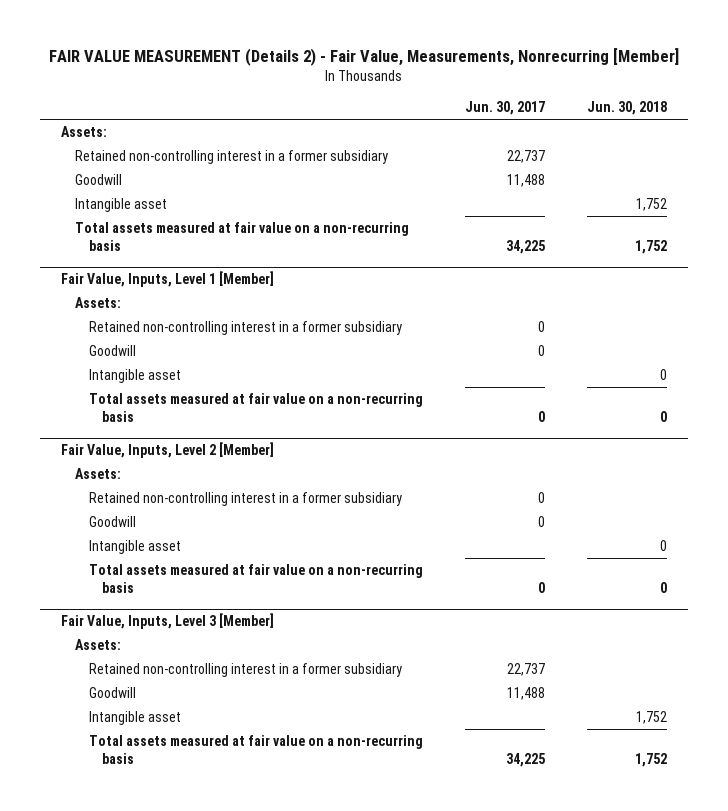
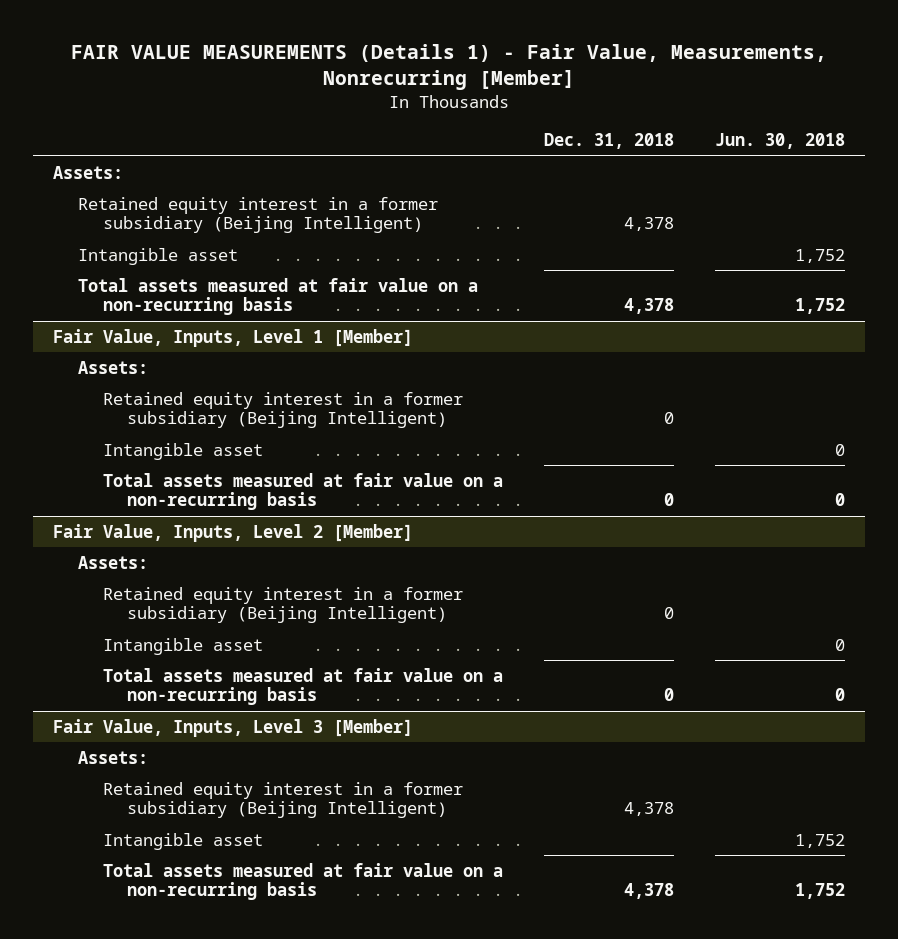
[48,48,679,67] FAIR VALUE MEASUREMENT (Details 2) - Fair Value, Measurements, Nonrecurring [Member] -> [71,43,828,91] FAIR VALUE MEASUREMENTS (Details 1) - Fair Value, Measurements, Nonrecurring [Member]
[464,101,545,116] Jun. 30, 2017 -> none
none -> [543,133,674,150] Dec. 31, 2018
[74,173,122,185] Goodwill -> none
[74,149,388,164] Retained non-controlling interest in a former subsidiary -> [78,196,439,234] Retained equity interest in a former subsidiary (Beijing Intelligent)
[88,344,136,356] Goodwill -> none
[88,320,402,335] Retained non-controlling interest in a former subsidiary -> [102,391,463,429] Retained equity interest in a former subsidiary (Beijing Intelligent)
[88,515,136,527] Goodwill -> none
[88,491,402,506] Retained non-controlling interest in a former subsidiary -> [102,586,463,624] Retained equity interest in a former subsidiary (Beijing Intelligent)
[88,686,136,698] Goodwill -> none
[88,662,402,677] Retained non-controlling interest in a former subsidiary -> [102,781,463,819] Retained equity interest in a former subsidiary (Beijing Intelligent)

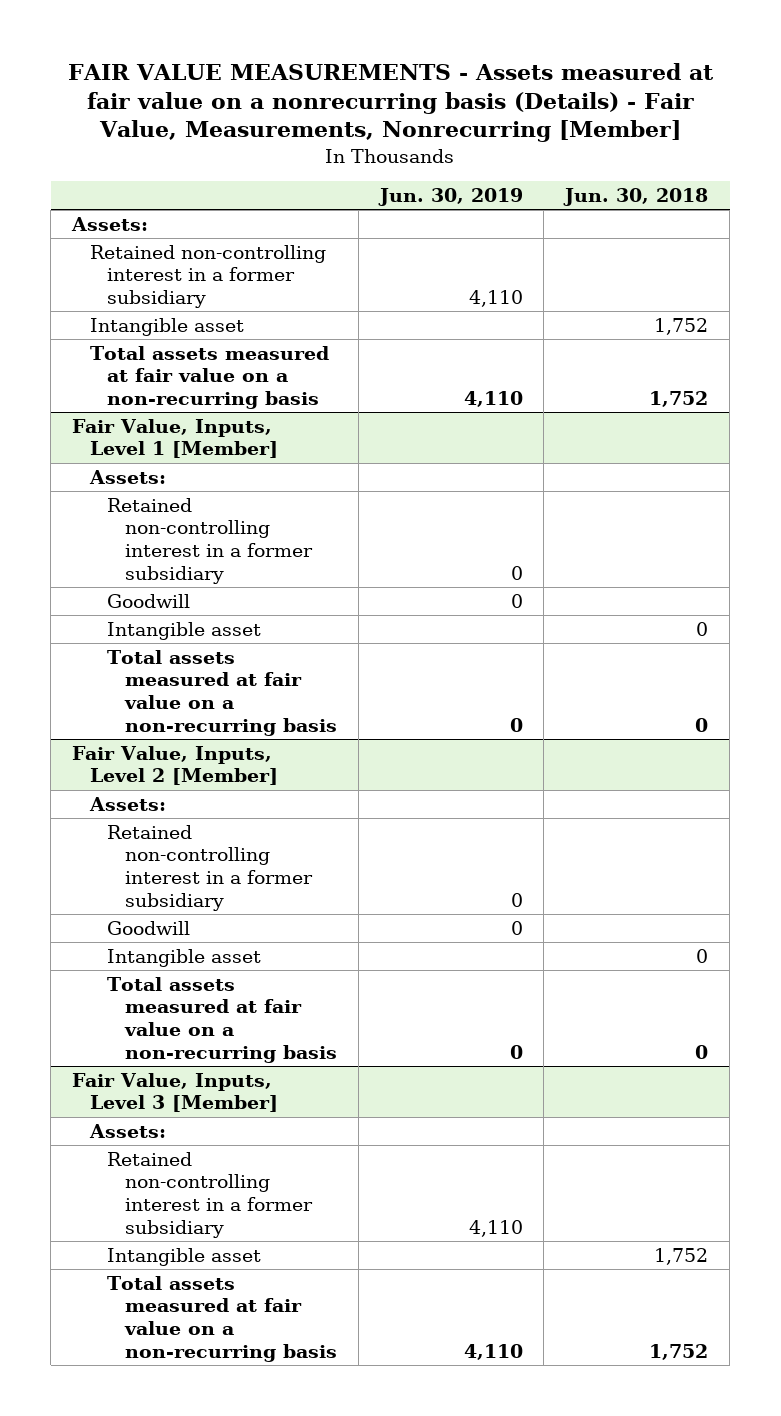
[71,43,828,91] FAIR VALUE MEASUREMENTS (Details 1) - Fair Value, Measurements, Nonrecurring [Member] -> [68,62,715,143] FAIR VALUE MEASUREMENTS - Assets measured at fair value on a nonrecurring basis (Details) - Fair Value, Measurements, Nonrecurring [Member]
[543,133,674,150] Dec. 31, 2018 -> none
none -> [377,187,523,206] Jun. 30, 2019
[78,196,439,234] Retained equity interest in a former subsidiary (Beijing Intelligent) -> [89,244,326,309] Retained non-controlling interest in a former subsidiary
[102,391,463,429] Retained equity interest in a former subsidiary (Beijing Intelligent) -> [107,497,313,584] Retained non-controlling interest in a former subsidiary
none -> [107,593,191,608] Goodwill
[102,586,463,624] Retained equity interest in a former subsidiary (Beijing Intelligent) -> [107,824,313,911] Retained non-controlling interest in a former subsidiary
none -> [107,920,191,935] Goodwill
[102,781,463,819] Retained equity interest in a former subsidiary (Beijing Intelligent) -> [107,1151,313,1238] Retained non-controlling interest in a former subsidiary

